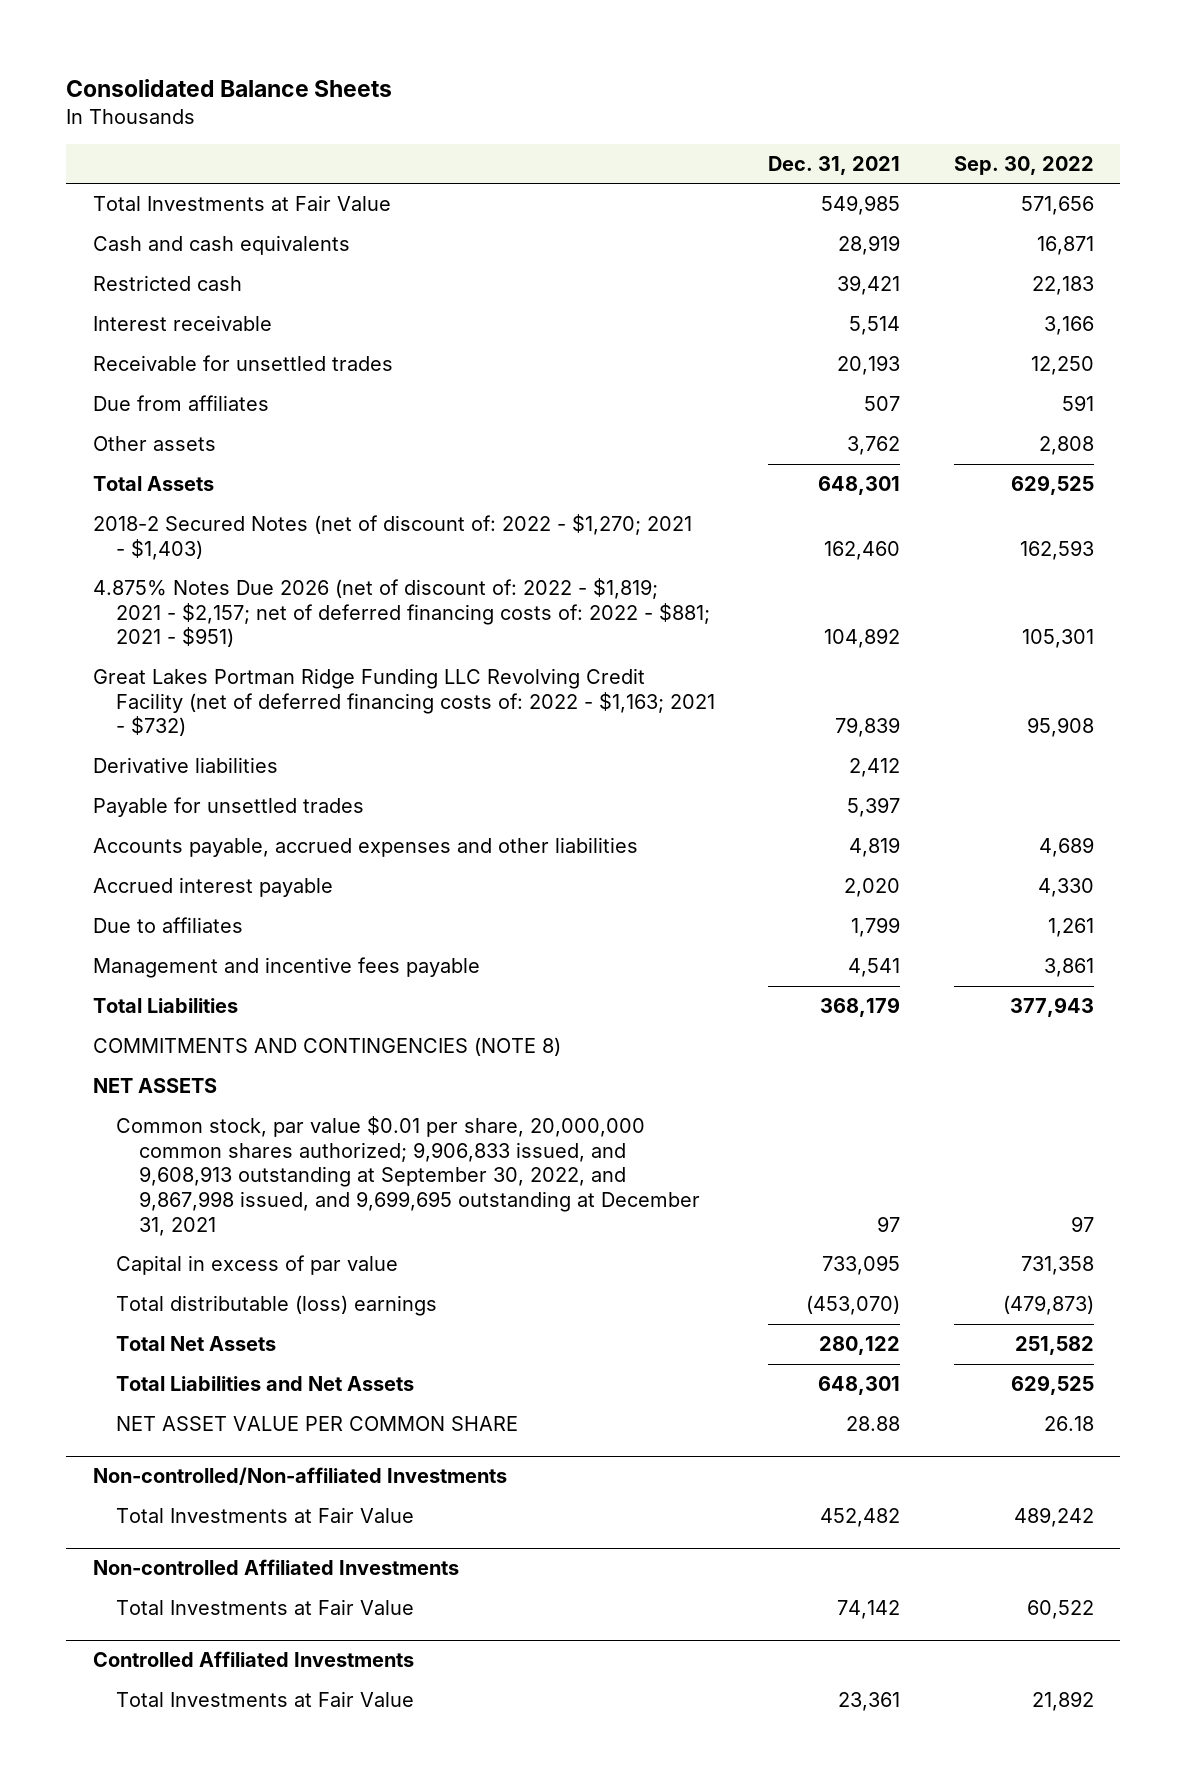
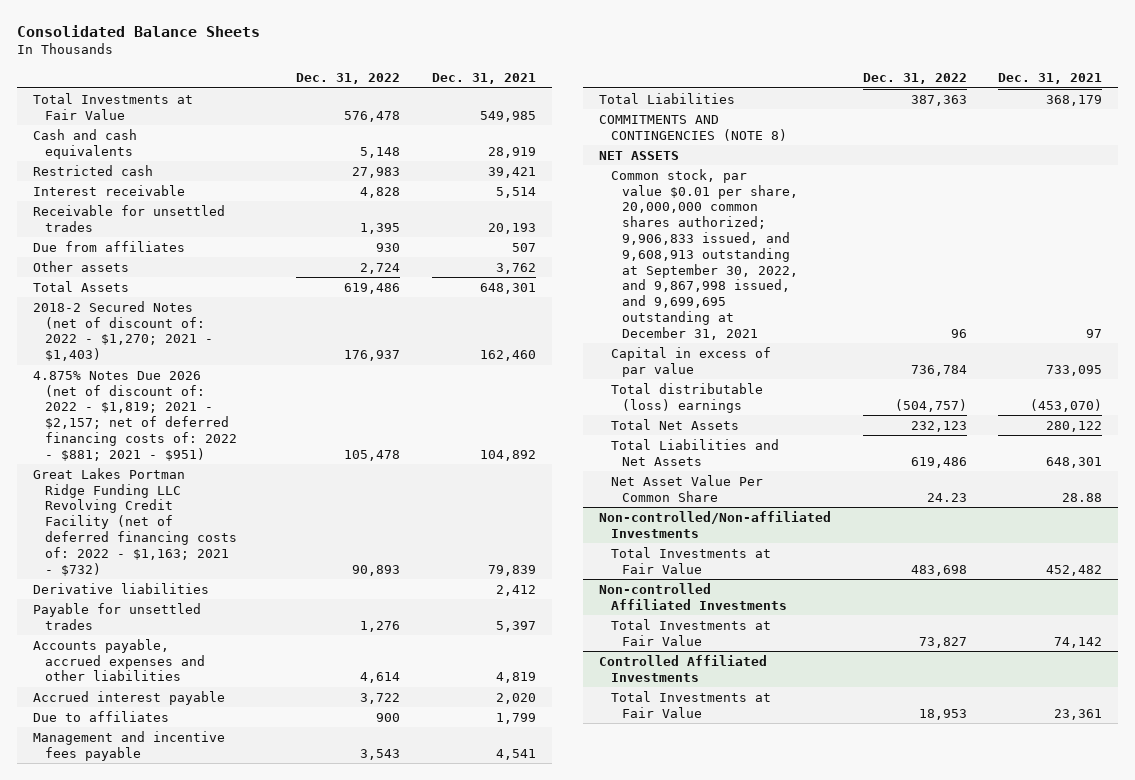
[953,155,1094,175] Sep. 30, 2022 -> none
none -> [296,73,401,85] Dec. 31, 2022
[115,1416,518,1432] NET ASSET VALUE PER COMMON SHARE -> [610,474,763,502] Net Asset Value Per Common Share

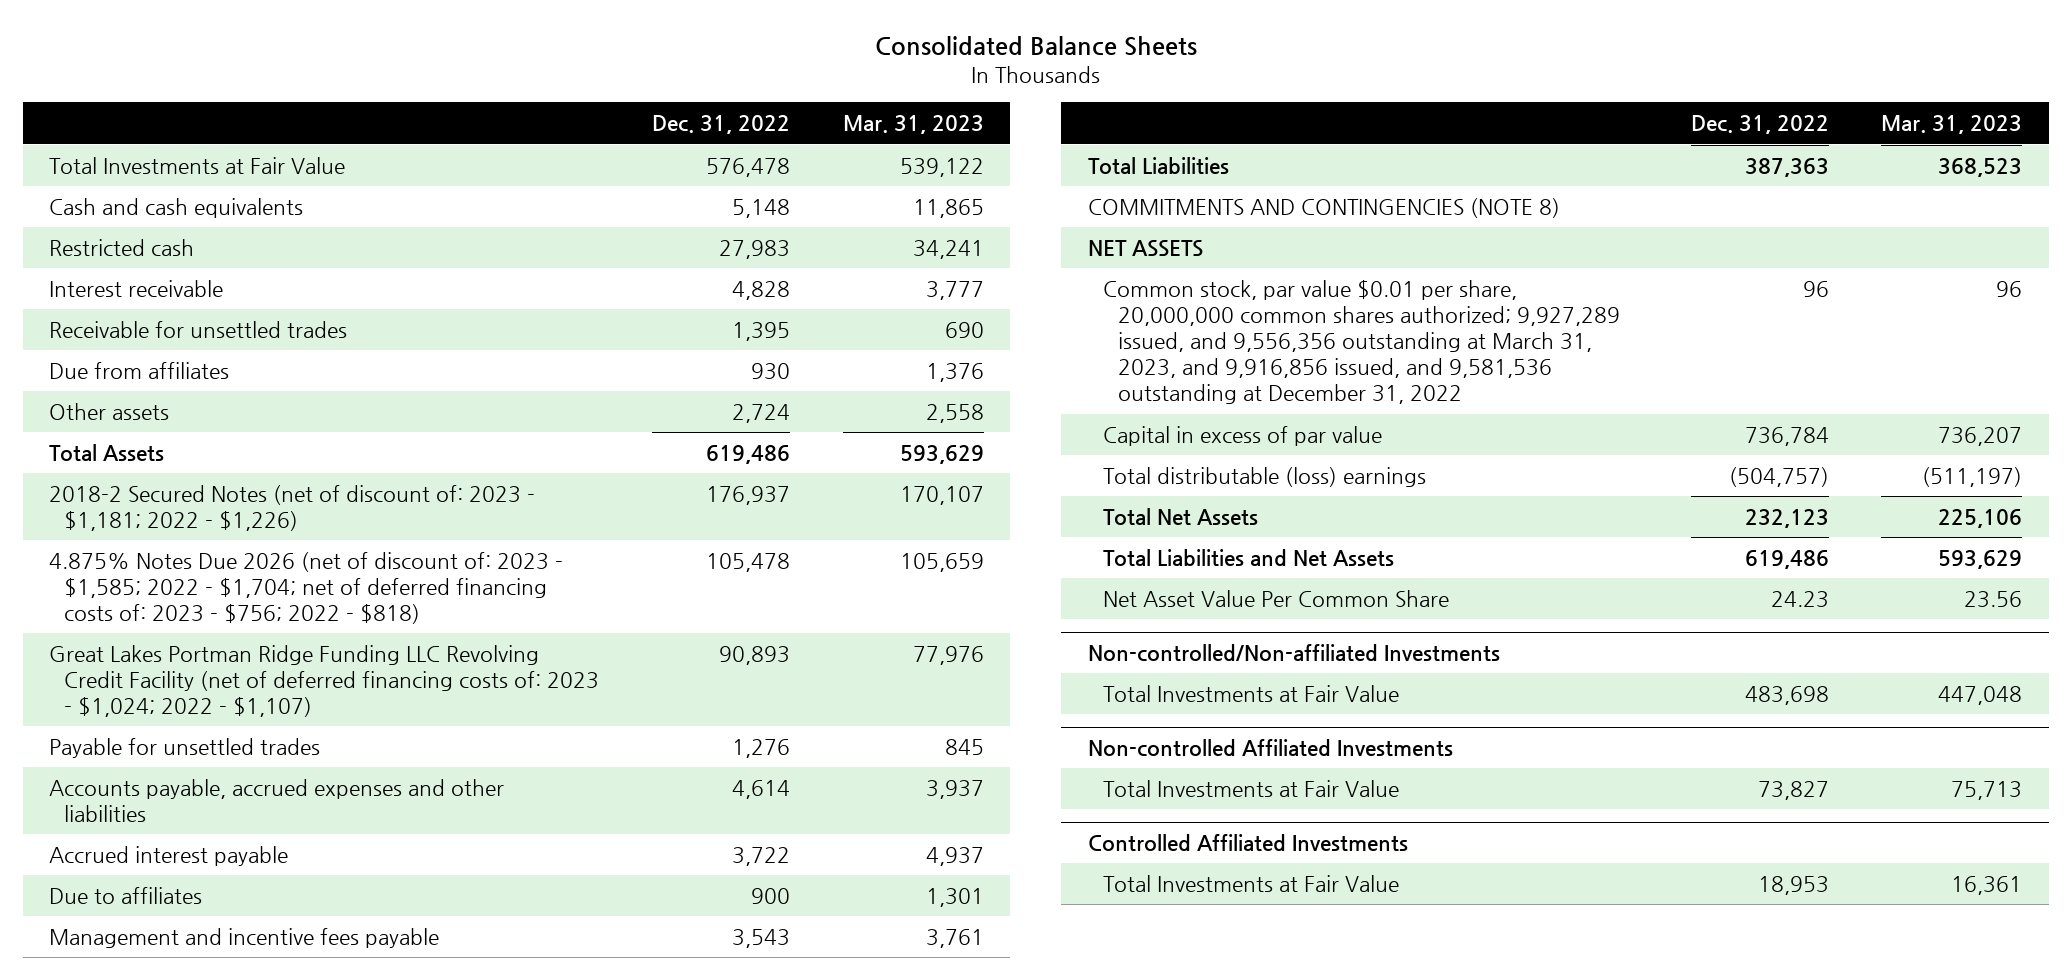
[431,73,536,85] Dec. 31, 2021 -> none
none -> [842,115,984,135] Mar. 31, 2023
[33,582,210,594] Derivative liabilities -> none
[33,300,213,362] 2018-2 Secured Notes (net of discount of: 2022 - $1,270; 2021 - $1,403) -> [49,484,536,531] 2018-2 Secured Notes (net of discount of: 2023 - $1,181; 2022 - $1,226)
[33,370,237,461] 4.875% Notes Due 2026 (net of discount of: 2022 - $1,819; 2021 - $2,157; net of deferred financing costs of: 2022 - $881; 2021 - $951) -> [49,551,564,624] 4.875% Notes Due 2026 (net of discount of: 2023 - $1,585; 2022 - $1,704; net of deferred financing costs of: 2023 - $756; 2022 - $818)
[33,467,237,576] Great Lakes Portman Ridge Funding LLC Revolving Credit Facility (net of deferred financing costs of: 2022 - $1,163; 2021 - $732) -> [49,644,600,717] Great Lakes Portman Ridge Funding LLC Revolving Credit Facility (net of deferred financing costs of: 2023 - $1,024; 2022 - $1,107)
[610,168,799,340] Common stock, par value $0.01 per share, 20,000,000 common shares authorized; 9,906,833 issued, and 9,608,913 outstanding at September 30, 2022, and 9,867,998 issued, and 9,699,695 outstanding at December 31, 2021 -> [1102,279,1621,405] Common stock, par value $0.01 per share, 20,000,000 common shares authorized; 9,927,289 issued, and 9,556,356 outstanding at March 31, 2023, and 9,916,856 issued, and 9,581,536 outstanding at December 31, 2022

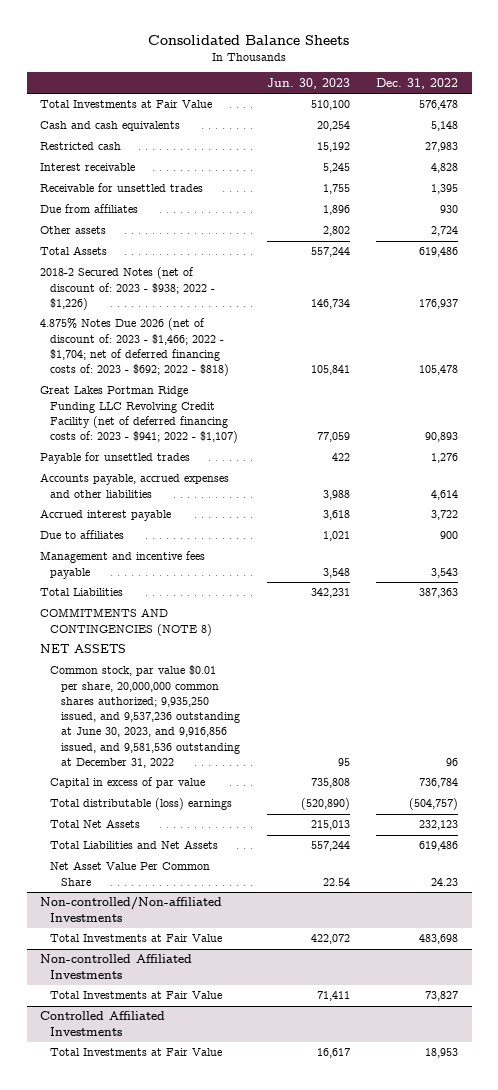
[842,115,984,135] Mar. 31, 2023 -> none
none -> [266,77,350,89] Jun. 30, 2023
[49,484,536,531] 2018-2 Secured Notes (net of discount of: 2023 - $1,181; 2022 - $1,226) -> [39,267,216,310] 2018-2 Secured Notes (net of discount of: 2023 - $938; 2022 - $1,226)
[49,551,564,624] 4.875% Notes Due 2026 (net of discount of: 2023 - $1,585; 2022 - $1,704; net of deferred financing costs of: 2023 - $756; 2022 - $818) -> [39,318,230,377] 4.875% Notes Due 2026 (net of discount of: 2023 - $1,466; 2022 - $1,704; net of deferred financing costs of: 2023 - $692; 2022 - $818)
[49,644,600,717] Great Lakes Portman Ridge Funding LLC Revolving Credit Facility (net of deferred financing costs of: 2023 - $1,024; 2022 - $1,107) -> [39,386,239,444] Great Lakes Portman Ridge Funding LLC Revolving Credit Facility (net of deferred financing costs of: 2023 - $941; 2022 - $1,107)
[1102,279,1621,405] Common stock, par value $0.01 per share, 20,000,000 common shares authorized; 9,927,289 issued, and 9,556,356 outstanding at March 31, 2023, and 9,916,856 issued, and 9,581,536 outstanding at December 31, 2022 -> [50,665,241,768] Common stock, par value $0.01 per share, 20,000,000 common shares authorized; 9,935,250 issued, and 9,537,236 outstanding at June 30, 2023, and 9,916,856 issued, and 9,581,536 outstanding at December 31, 2022

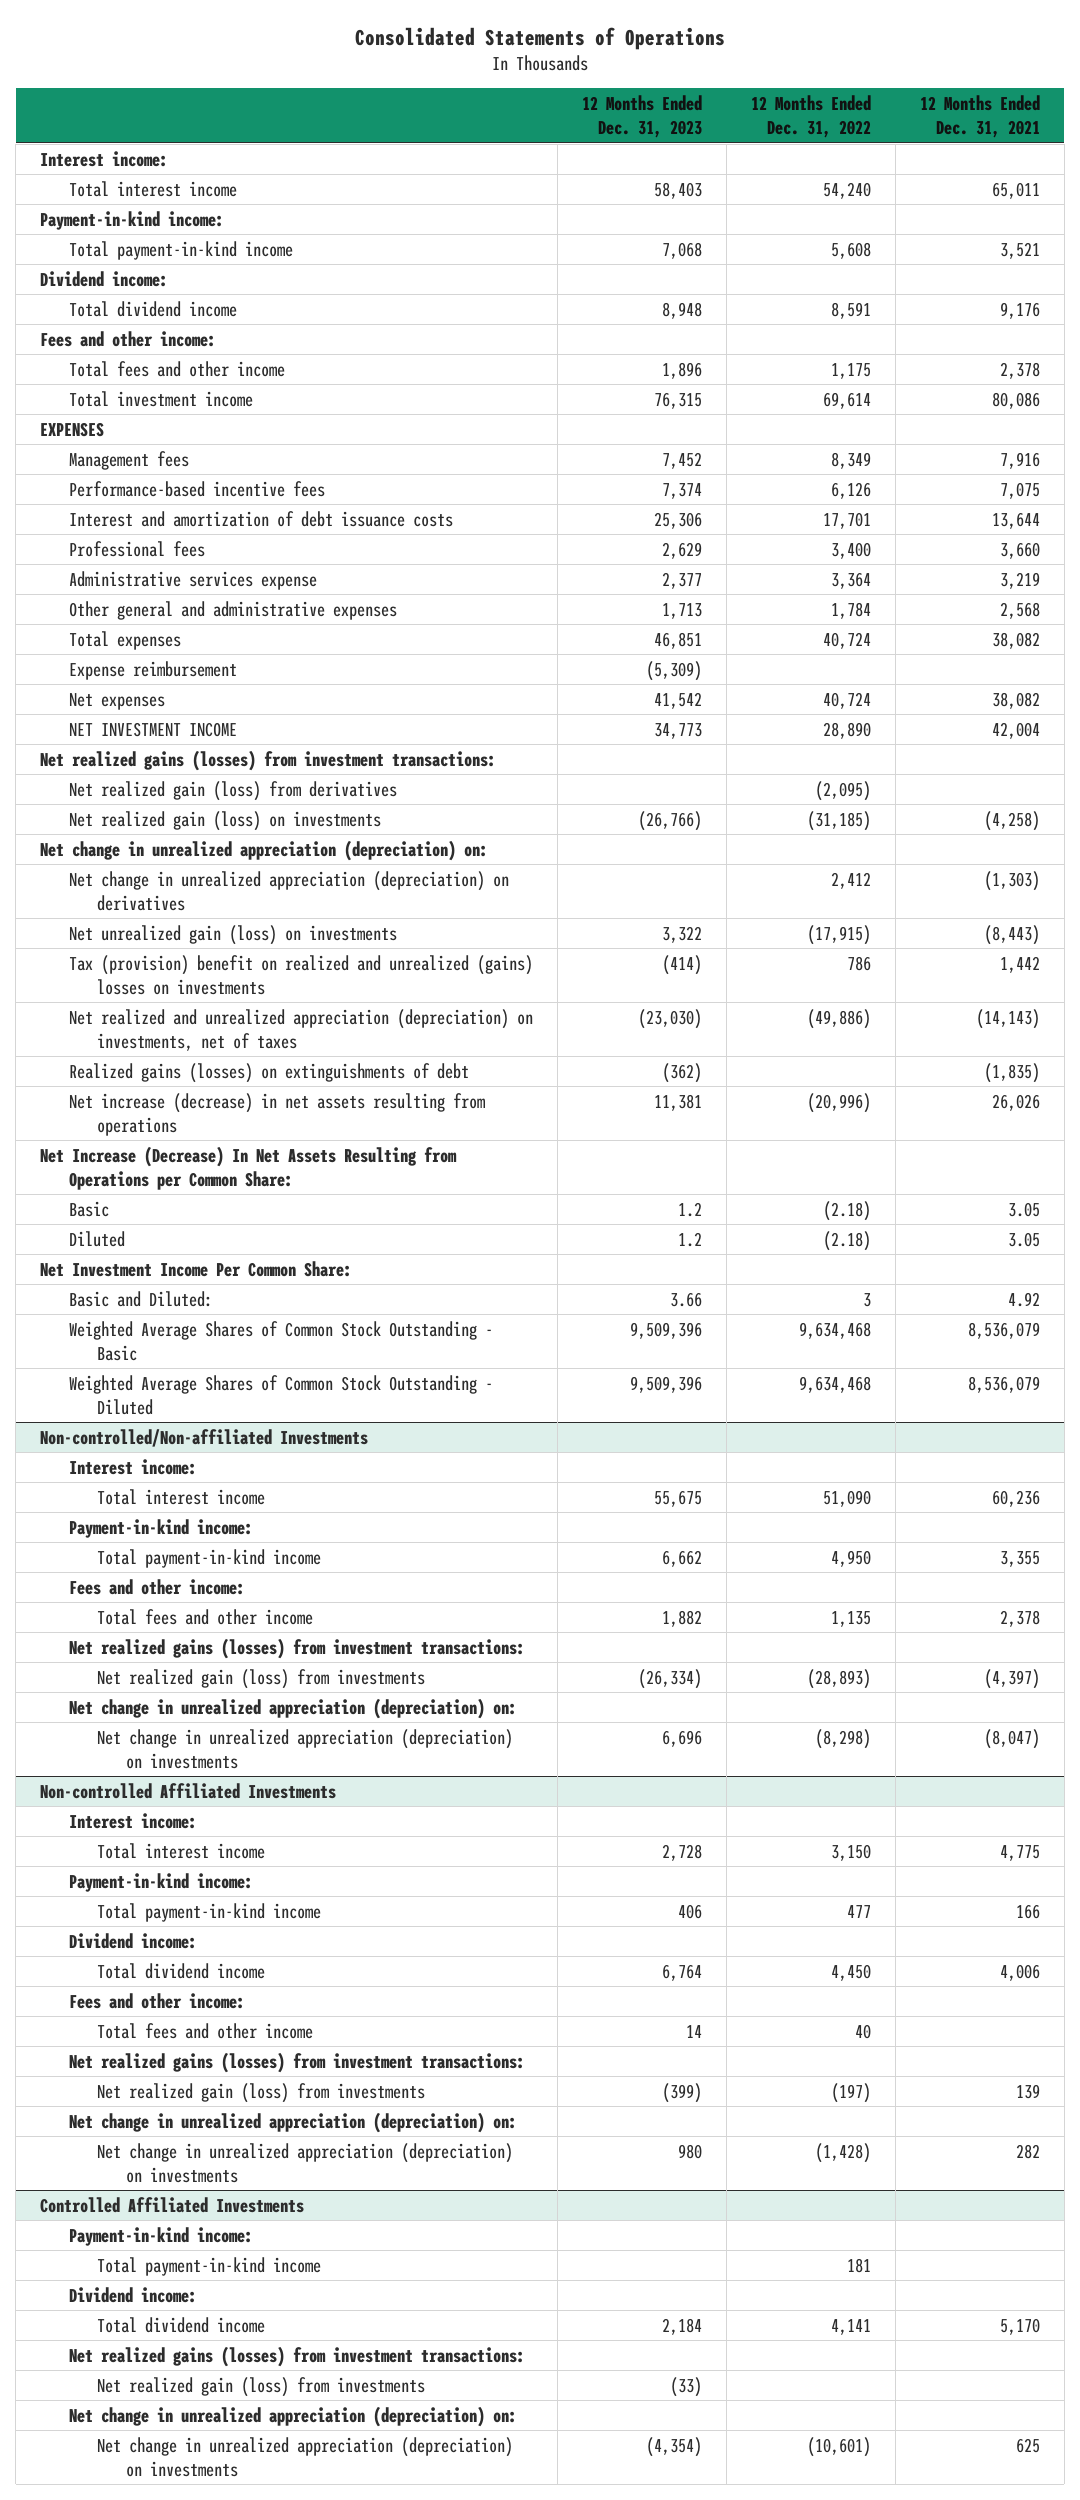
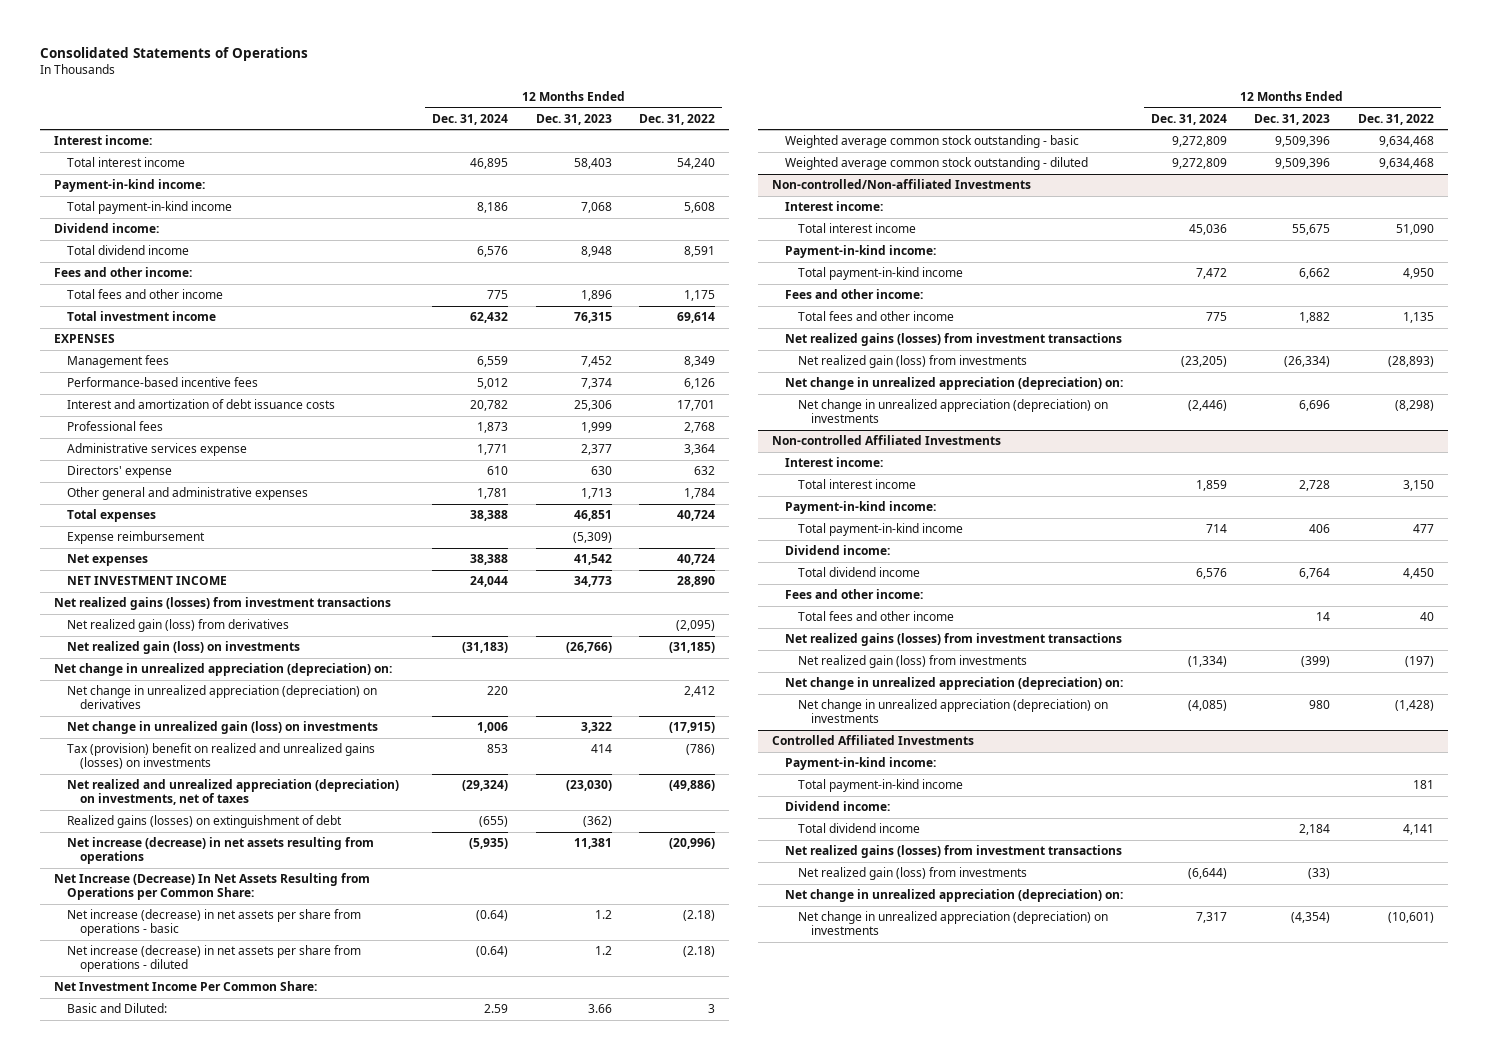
[919,94,1040,138] 12 Months Ended Dec. 31, 2021 -> none
none -> [432,113,509,125] Dec. 31, 2024
[661,541,702,559] 2,629 -> [580,422,612,434] 1,999
[830,541,871,559] 3,400 -> [684,422,716,434] 2,768
none -> [66,465,172,479] Directors' expense
[40,749,497,771] Net realized gains (losses) from investment transactions: -> [53,597,391,611] Net realized gains (losses) from investment transactions
[68,924,397,945] Net unrealized gain (loss) on investments -> [66,721,378,735] Net change in unrealized gain (loss) on investments
[68,954,533,995] Tax (provision) benefit on realized and unrealized (gains) losses on investments -> [66,743,375,769] Tax (provision) benefit on realized and unrealized gains (losses) on investments
[661,954,702,975] (414) -> [590,744,612,754] 414
[846,955,871,971] 786 -> [686,744,716,756] (786)
[68,1062,469,1083] Realized gains (losses) on extinguishments of debt -> [66,815,342,829] Realized gains (losses) on extinguishment of debt
[68,1200,109,1217] Basic -> [66,909,361,936] Net increase (decrease) in net assets per share from operations - basic
[68,1230,125,1247] Diluted -> [66,945,361,972] Net increase (decrease) in net assets per share from operations - diluted
[68,1320,493,1361] Weighted Average Shares of Common Stock Outstanding - Basic -> [785,135,1080,149] Weighted average common stock outstanding - basic
[68,1374,493,1415] Weighted Average Shares of Common Stock Outstanding - Diluted -> [785,157,1089,171] Weighted average common stock outstanding - diluted
[68,1637,525,1659] Net realized gains (losses) from investment transactions: -> [785,333,1123,347] Net realized gains (losses) from investment transactions
[68,2051,525,2073] Net realized gains (losses) from investment transactions: -> [785,633,1123,647] Net realized gains (losses) from investment transactions
[68,2345,525,2367] Net realized gains (losses) from investment transactions: -> [785,845,1123,859] Net realized gains (losses) from investment transactions

